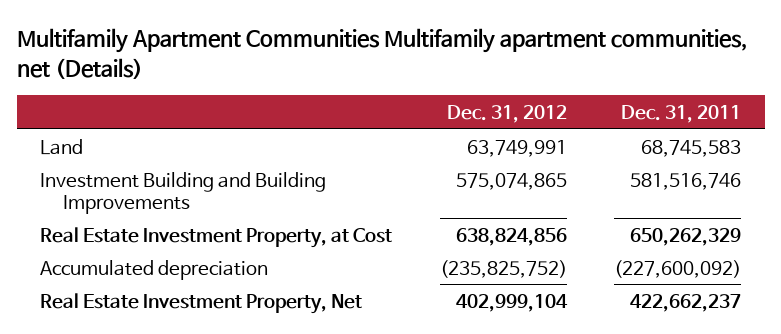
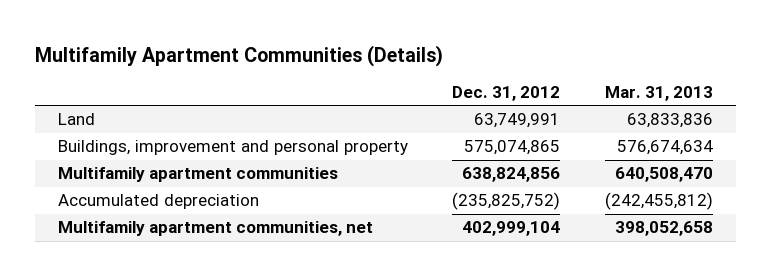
[16,28,748,80] Multifamily Apartment Communities Multifamily apartment communities, net (Details) -> [35,44,444,67] Multifamily Apartment Communities (Details)
[620,104,741,123] Dec. 31, 2011 -> none
none -> [605,85,714,101] Mar. 31, 2013
[40,171,327,214] Investment Building and Building Improvements -> [57,140,408,156] Buildings, improvement and personal property
[40,226,393,248] Real Estate Investment Property, at Cost -> [57,167,338,183] Multifamily apartment communities
[40,292,363,314] Real Estate Investment Property, Net -> [57,221,373,237] Multifamily apartment communities, net

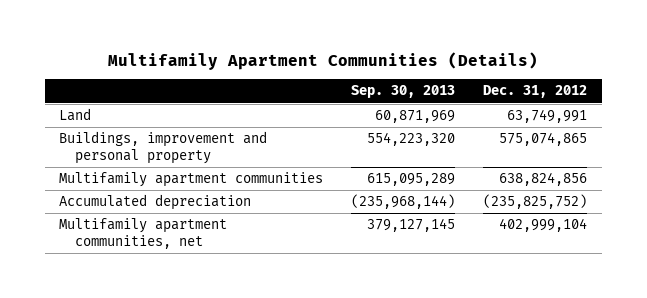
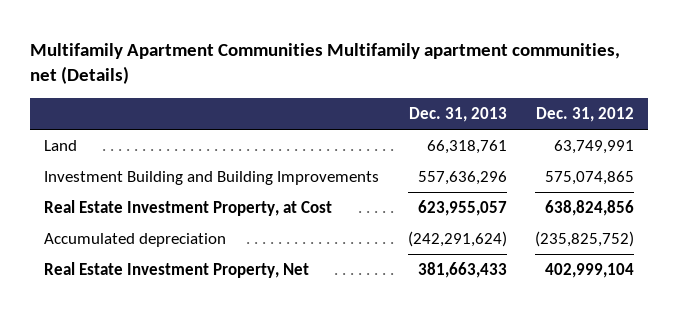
[108,51,539,70] Multifamily Apartment Communities (Details) -> [30,42,621,85] Multifamily Apartment Communities Multifamily apartment communities, net (Details)
[351,85,456,99] Sep. 30, 2013 -> none
none -> [408,106,507,122] Dec. 31, 2013
[59,131,268,165] Buildings, improvement and personal property -> [44,171,380,186] Investment Building and Building Improvements
[59,172,324,188] Multifamily apartment communities -> [44,200,333,217] Real Estate Investment Property, at Cost
[59,218,228,250] Multifamily apartment communities, net -> [44,262,310,279] Real Estate Investment Property, Net

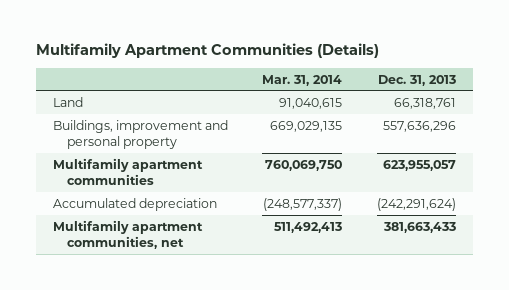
[30,42,621,85] Multifamily Apartment Communities Multifamily apartment communities, net (Details) -> [35,43,379,59] Multifamily Apartment Communities (Details)
[535,106,634,122] Dec. 31, 2012 -> none
none -> [262,74,343,86] Mar. 31, 2014
[44,171,380,186] Investment Building and Building Improvements -> [52,119,228,150] Buildings, improvement and personal property
[44,200,333,217] Real Estate Investment Property, at Cost -> [52,157,203,186] Multifamily apartment communities
[44,262,310,279] Real Estate Investment Property, Net -> [52,219,203,250] Multifamily apartment communities, net

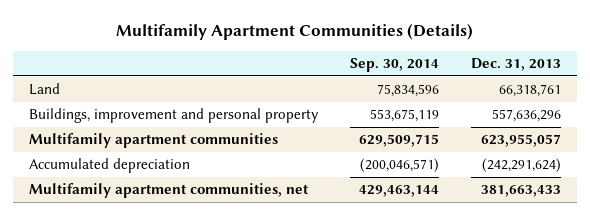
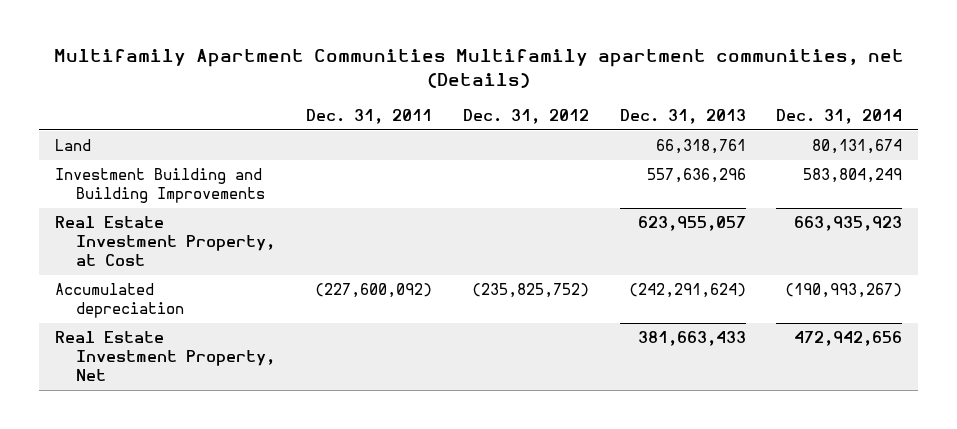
[115,22,473,40] Multifamily Apartment Communities (Details) -> [53,49,904,88] Multifamily Apartment Communities Multifamily apartment communities, net (Details)
[350,58,440,73] Sep. 30, 2014 -> none
none -> [305,108,432,124] Dec. 31, 2011
none -> [462,108,589,124] Dec. 31, 2012
none -> [776,108,903,124] Dec. 31, 2014
[28,108,319,124] Buildings, improvement and personal property -> [54,168,265,204] Investment Building and Building Improvements
[28,133,278,149] Multifamily apartment communities -> [54,216,275,267] Real Estate Investment Property, at Cost
[28,183,309,199] Multifamily apartment communities, net -> [54,331,275,382] Real Estate Investment Property, Net

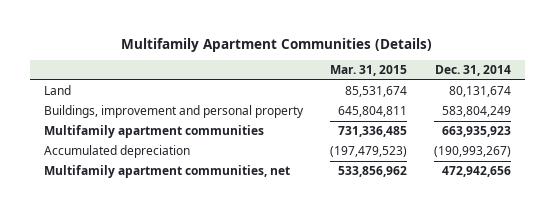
[53,49,904,88] Multifamily Apartment Communities Multifamily apartment communities, net (Details) -> [121,37,433,52] Multifamily Apartment Communities (Details)
[305,108,432,124] Dec. 31, 2011 -> none
[462,108,589,124] Dec. 31, 2012 -> none
[619,108,746,124] Dec. 31, 2013 -> none
none -> [329,65,407,77] Mar. 31, 2015
[54,168,265,204] Investment Building and Building Improvements -> [43,105,304,119] Buildings, improvement and personal property
[54,216,275,267] Real Estate Investment Property, at Cost -> [43,125,264,139] Multifamily apartment communities
[54,331,275,382] Real Estate Investment Property, Net -> [43,165,290,179] Multifamily apartment communities, net

